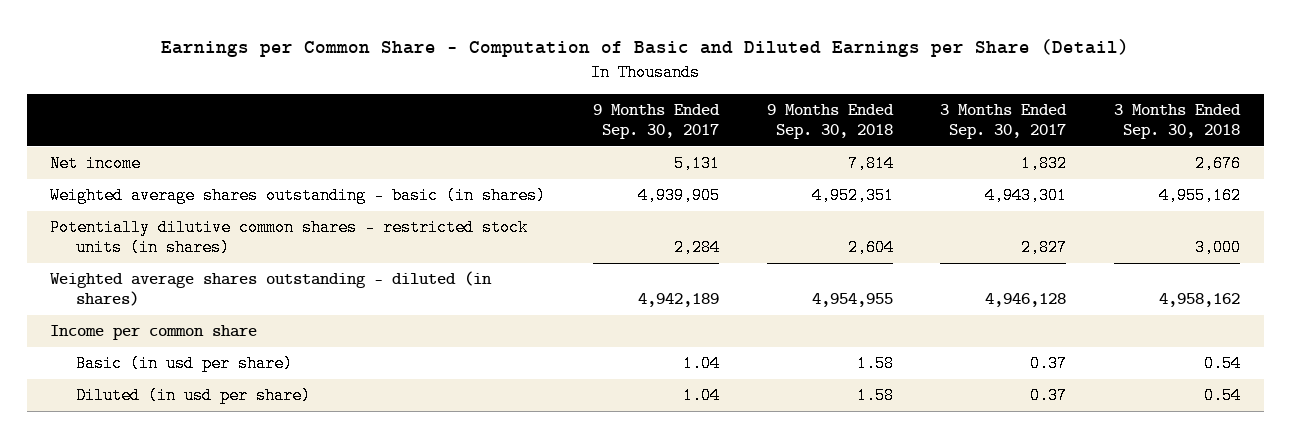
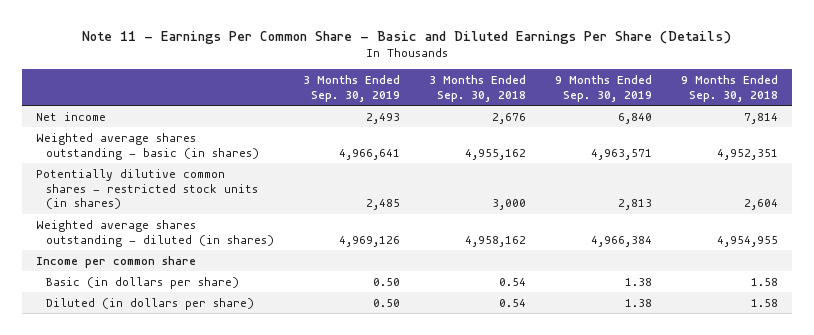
[161,39,1130,58] Earnings per Common Share - Computation of Basic and Diluted Earnings per Share (Detail) -> [82,30,732,44] Note 11 - Earnings Per Common Share - Basic and Diluted Earnings Per Share (Details)
[593,104,721,140] 9 Months Ended Sep. 30, 2017 -> none
[940,104,1068,140] 3 Months Ended Sep. 30, 2017 -> none
none -> [303,74,401,102] 3 Months Ended Sep. 30, 2019
none -> [554,74,652,102] 9 Months Ended Sep. 30, 2019
[75,355,293,373] Basic (in usd per share) -> [46,276,240,289] Basic (in dollars per share)
[75,387,311,405] Diluted (in usd per share) -> [46,297,255,310] Diluted (in dollars per share)

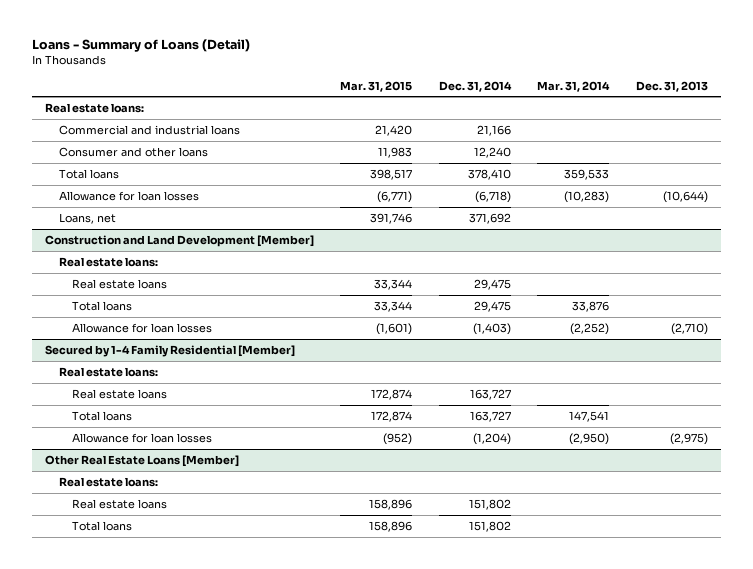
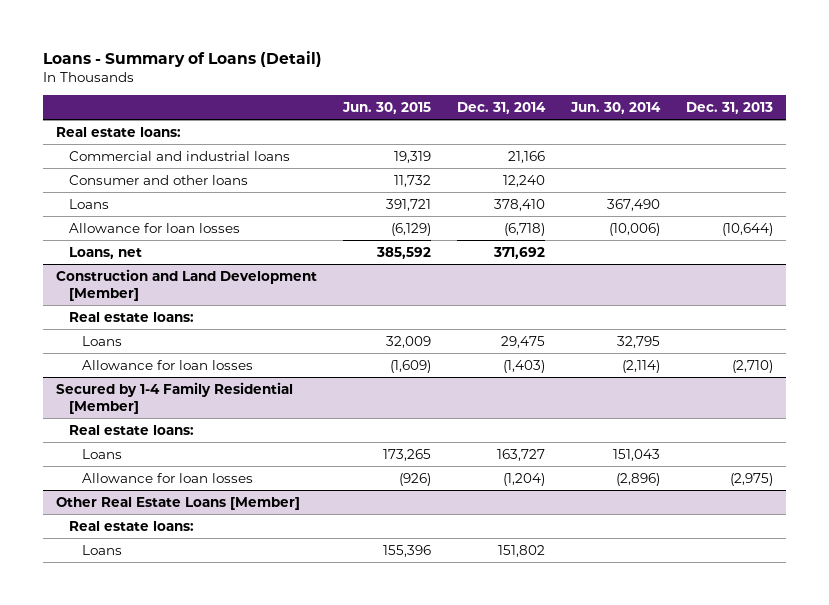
[340,80,413,92] Mar. 31, 2015 -> none
[537,80,611,92] Mar. 31, 2014 -> none
none -> [342,101,432,114] Jun. 30, 2015
none -> [570,101,662,114] Jun. 30, 2014
[58,168,119,179] Total loans -> [68,198,109,209] Loans
[72,278,168,289] Real estate loans -> none
[72,300,133,311] Total loans -> [81,335,122,346] Loans
[72,388,168,399] Real estate loans -> none
[72,410,133,421] Total loans -> [81,448,122,459] Loans
[72,498,168,509] Real estate loans -> none
[72,520,133,531] Total loans -> [81,544,122,555] Loans

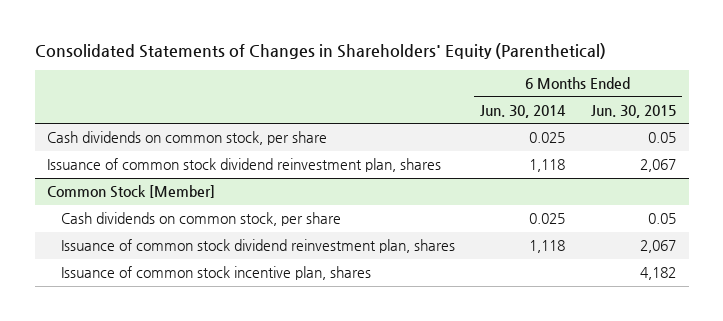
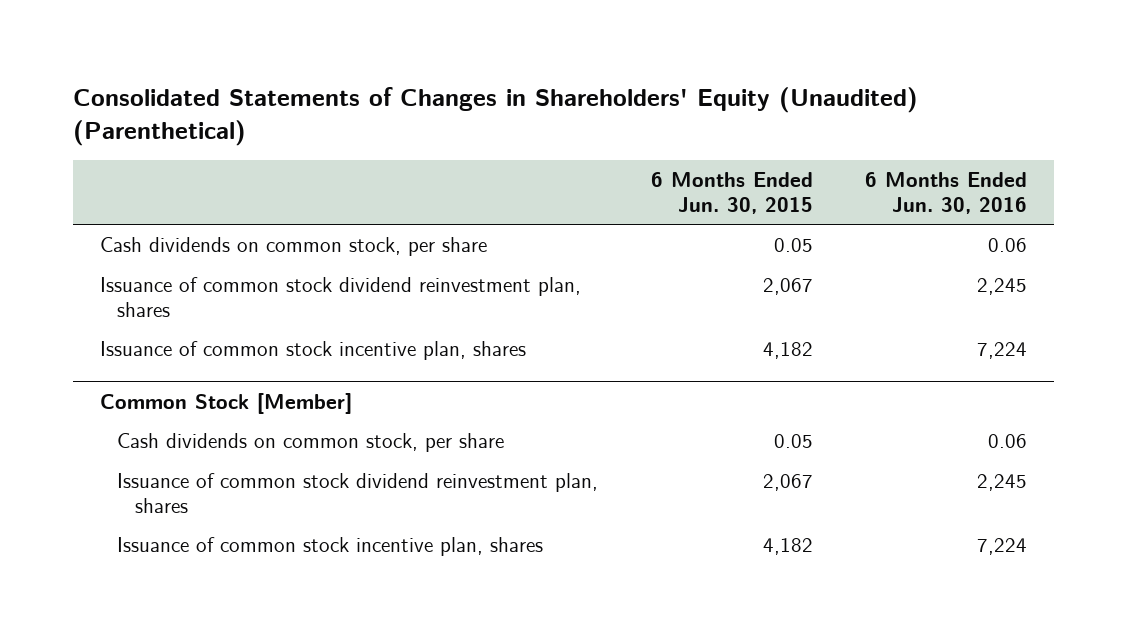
[34,42,606,59] Consolidated Statements of Changes in Shareholders' Equity (Parenthetical) -> [73,87,919,146] Consolidated Statements of Changes in Shareholders' Equity (Unaudited) (Parenthetical)
[480,104,567,118] Jun. 30, 2014 -> none
none -> [865,172,1028,214] 6 Months Ended Jun. 30, 2016
none -> [99,341,526,361] Issuance of common stock incentive plan, shares

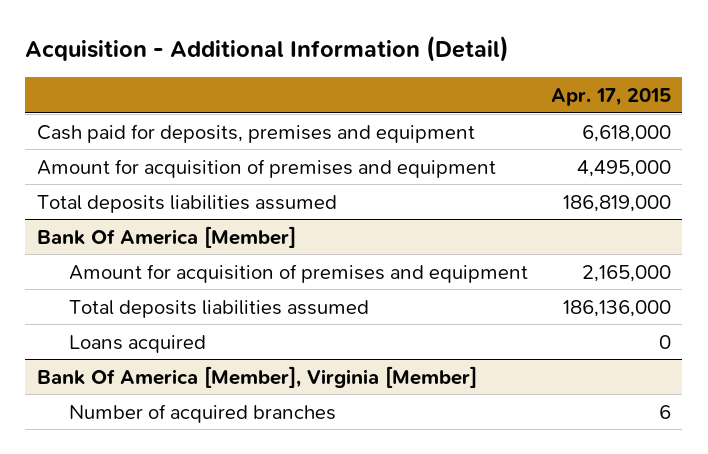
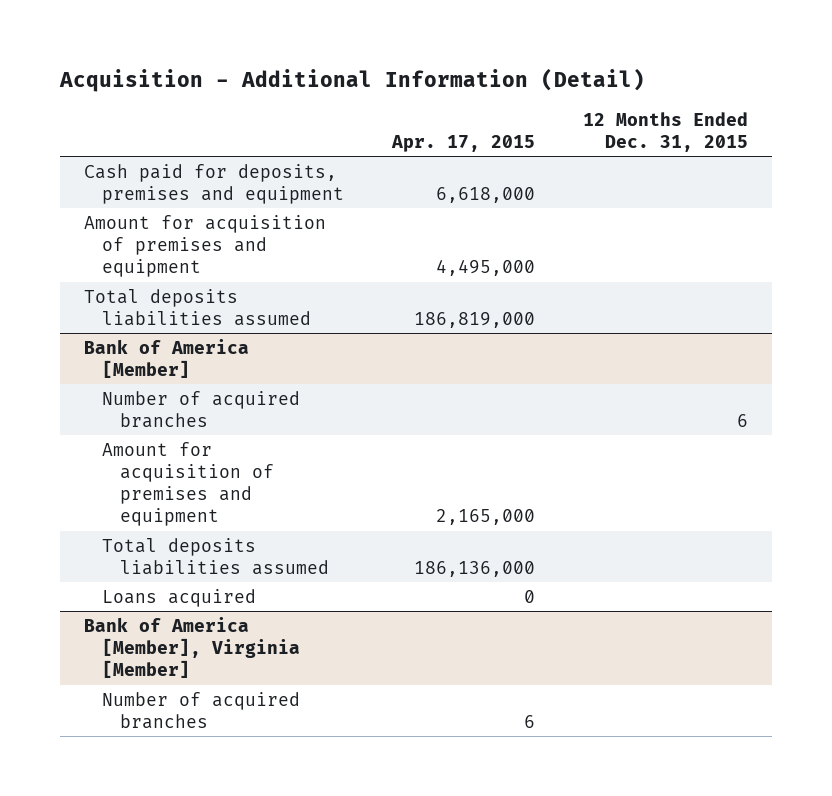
none -> [583,111,749,153] 12 Months Ended Dec. 31, 2015
[37,225,297,248] Bank Of America [Member] -> [84,338,250,378] Bank of America [Member]
none -> [102,390,301,428] Number of acquired branches
[37,365,478,388] Bank Of America [Member], Virginia [Member] -> [84,616,301,679] Bank of America [Member], Virginia [Member]

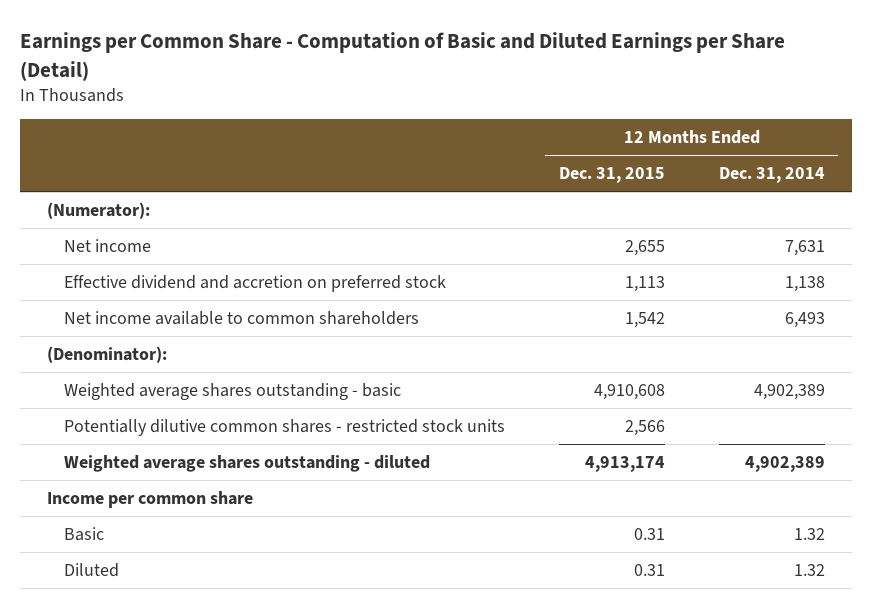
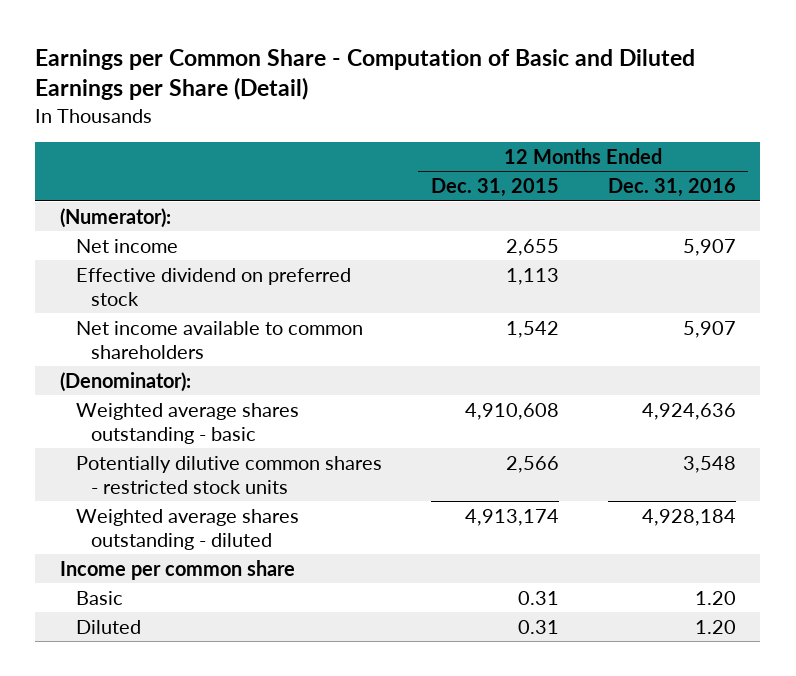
[718,167,825,184] Dec. 31, 2014 -> none
none -> [607,178,736,198] Dec. 31, 2016
[63,274,446,292] Effective dividend and accretion on preferred stock -> [75,267,351,306] Effective dividend on preferred stock

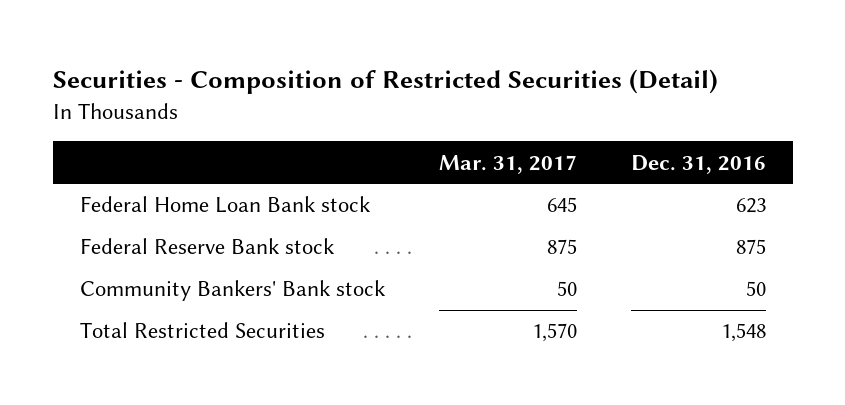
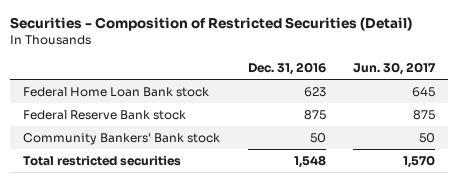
[438,154,577,174] Mar. 31, 2017 -> none
none -> [352,62,436,76] Jun. 30, 2017
[79,322,325,339] Total Restricted Securities -> [23,154,182,166] Total restricted securities

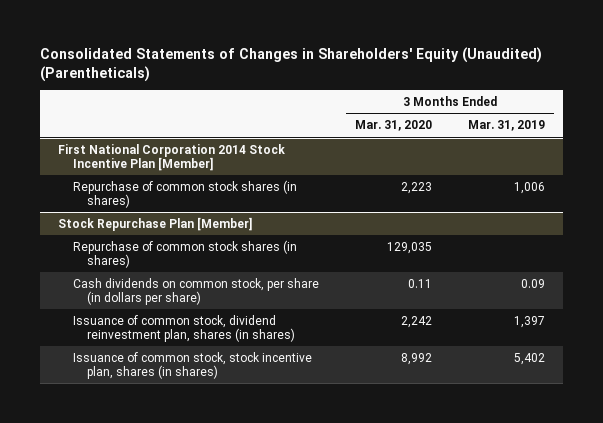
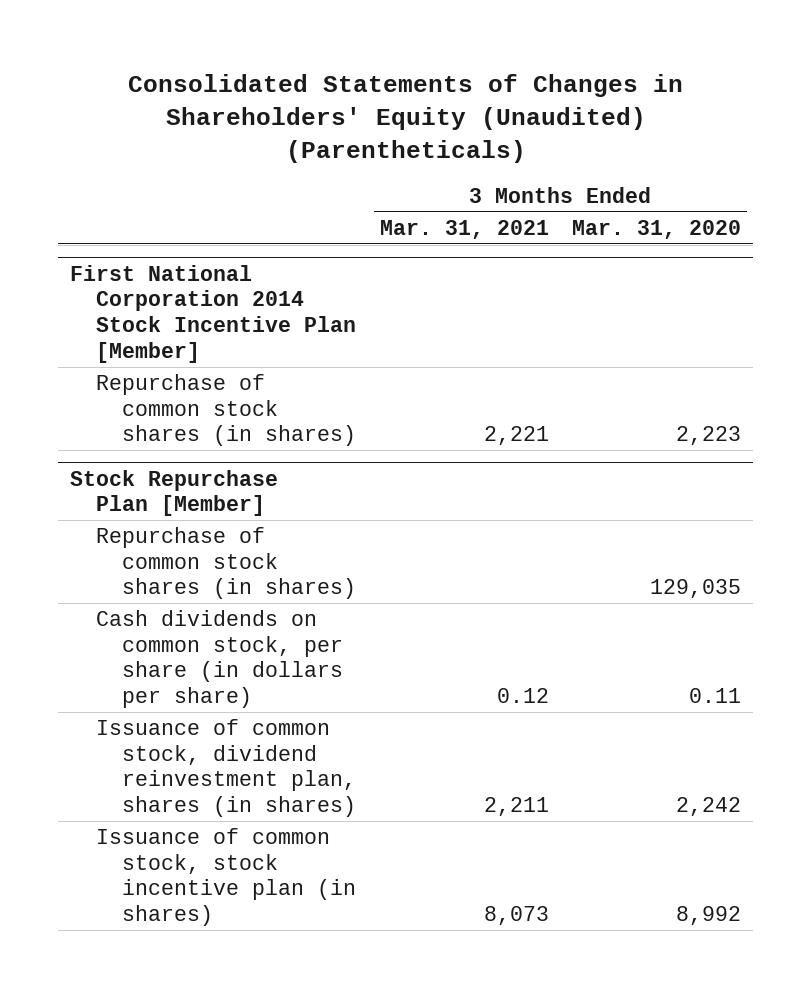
[467,120,545,132] Mar. 31, 2019 -> none
none -> [379,219,549,239] Mar. 31, 2021
[72,351,312,380] Issuance of common stock, stock incentive plan, shares (in shares) -> [95,828,356,926] Issuance of common stock, stock incentive plan (in shares)

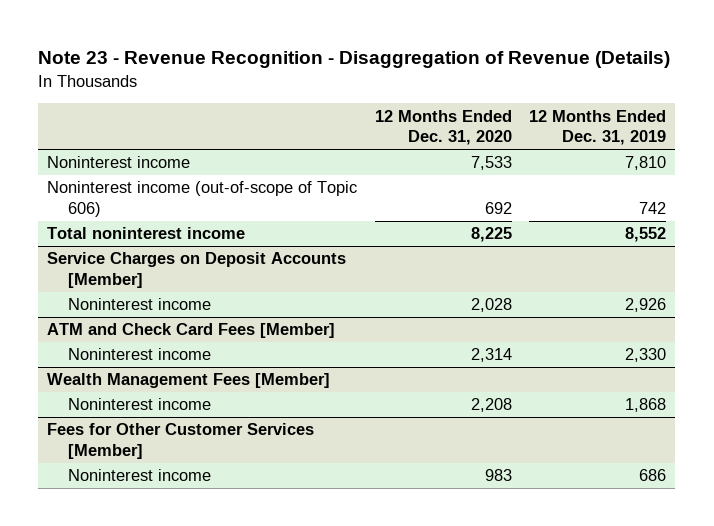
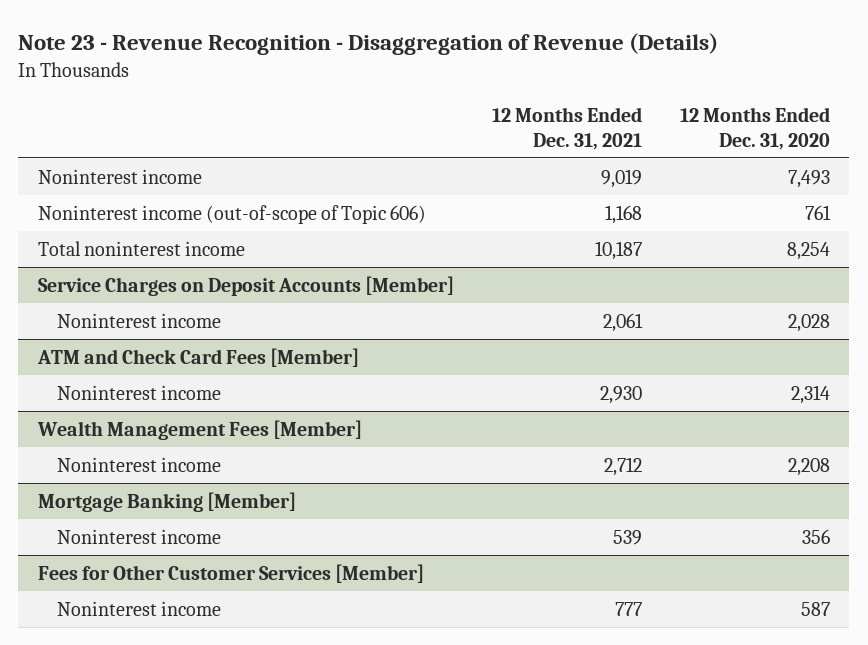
[529,109,667,146] 12 Months Ended Dec. 31, 2019 -> none
none -> [491,106,642,150] 12 Months Ended Dec. 31, 2021
[470,156,512,171] 7,533 -> [788,169,831,188] 7,493
[484,201,512,214] 692 -> [805,204,832,220] 761
[470,227,512,243] 8,225 -> [787,241,831,260] 8,254
none -> [37,491,296,512] Mortgage Banking [Member]
none -> [56,528,221,544] Noninterest income
[484,469,512,482] 983 -> [801,601,831,616] 587

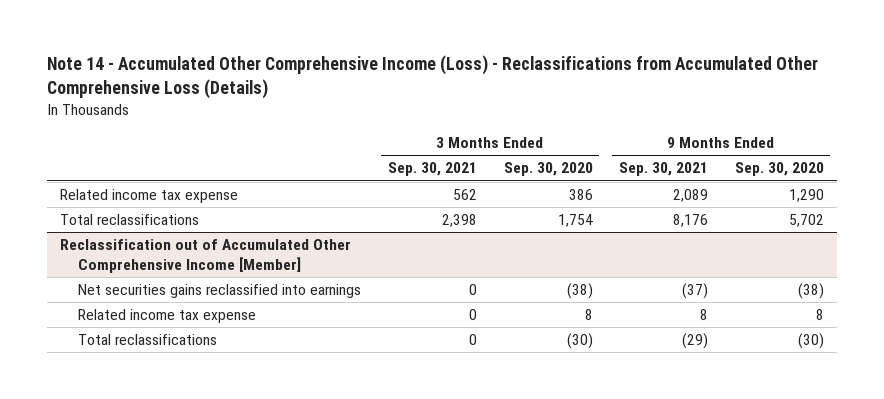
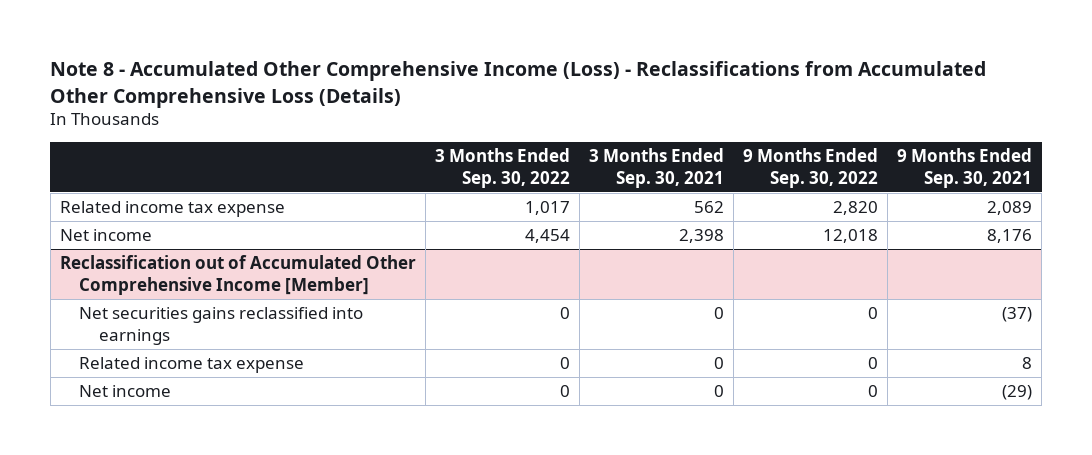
[46,55,818,99] Note 14 - Accumulated Other Comprehensive Income (Loss) - Reclassifications from Accumulated Other Comprehensive Loss (Details) -> [50,61,987,108] Note 8 - Accumulated Other Comprehensive Income (Loss) - Reclassifications from Accumulated Other Comprehensive Loss (Details)
[503,162,593,177] Sep. 30, 2020 -> none
[734,162,824,177] Sep. 30, 2020 -> none
none -> [434,148,570,189] 3 Months Ended Sep. 30, 2022
none -> [743,148,879,189] 9 Months Ended Sep. 30, 2022
[59,214,199,226] Total reclassifications -> [59,228,152,241] Net income
[78,334,218,346] Total reclassifications -> [79,384,172,397] Net income

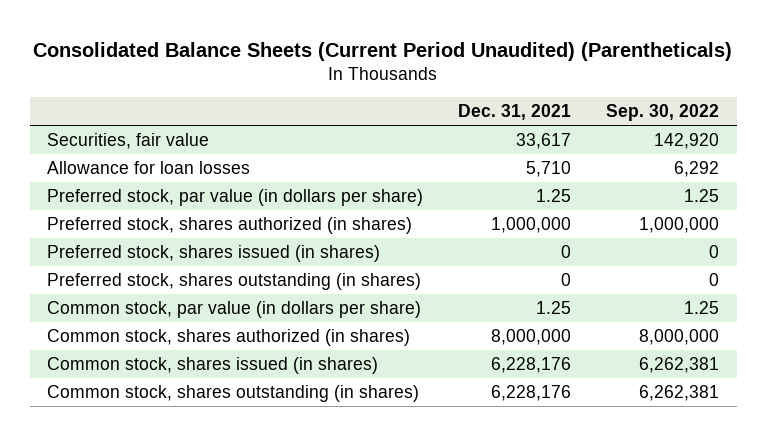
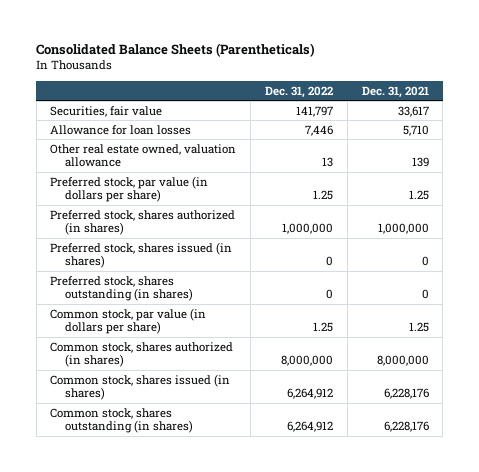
[33,41,733,61] Consolidated Balance Sheets (Current Period Unaudited) (Parentheticals) -> [36,42,316,57] Consolidated Balance Sheets (Parentheticals)
[606,104,720,122] Sep. 30, 2022 -> none
none -> [264,85,333,98] Dec. 31, 2022
none -> [50,143,237,168] Other real estate owned, valuation allowance

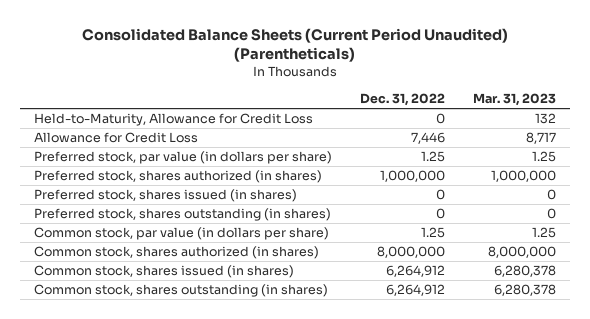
[36,42,316,57] Consolidated Balance Sheets (Parentheticals) -> [81,27,508,63] Consolidated Balance Sheets (Current Period Unaudited) (Parentheticals)
[361,85,429,98] Dec. 31, 2021 -> none
none -> [472,93,556,107] Mar. 31, 2023
[50,105,163,117] Securities, fair value -> none
[50,143,237,168] Other real estate owned, valuation allowance -> none
none -> [34,113,314,127] Held-to-Maturity, Allowance for Credit Loss
[50,124,192,135] Allowance for loan losses -> [34,132,199,144] Allowance for Credit Loss

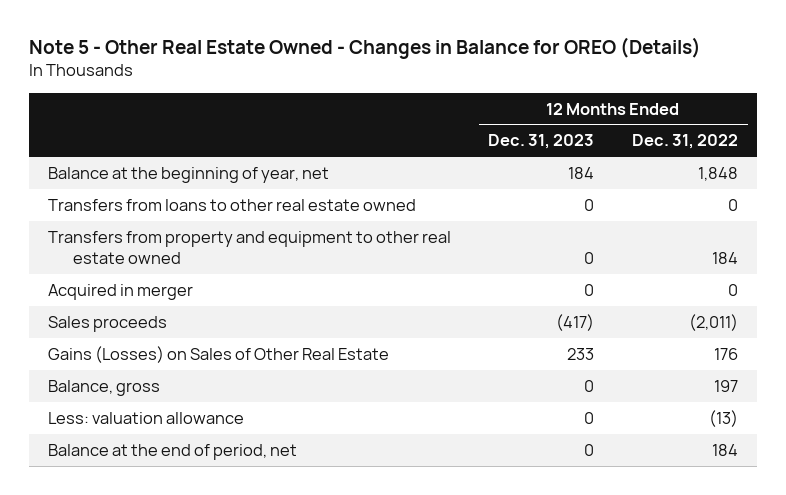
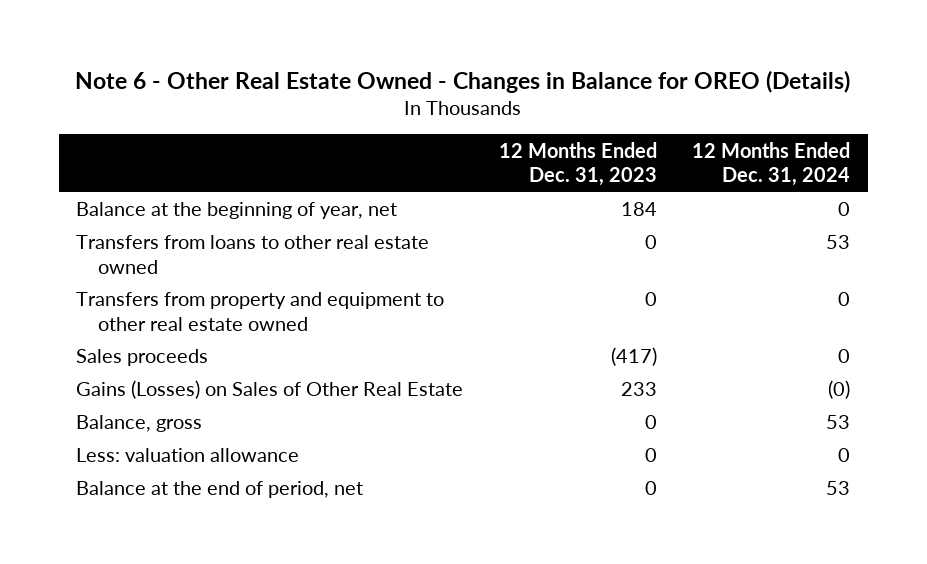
[28,37,701,60] Note 5 - Other Real Estate Owned - Changes in Balance for OREO (Details) -> [75,69,851,93] Note 6 - Other Real Estate Owned - Changes in Balance for OREO (Details)
[632,134,739,150] Dec. 31, 2022 -> none
none -> [692,141,851,187] 12 Months Ended Dec. 31, 2024
[47,283,193,300] Acquired in merger -> none

